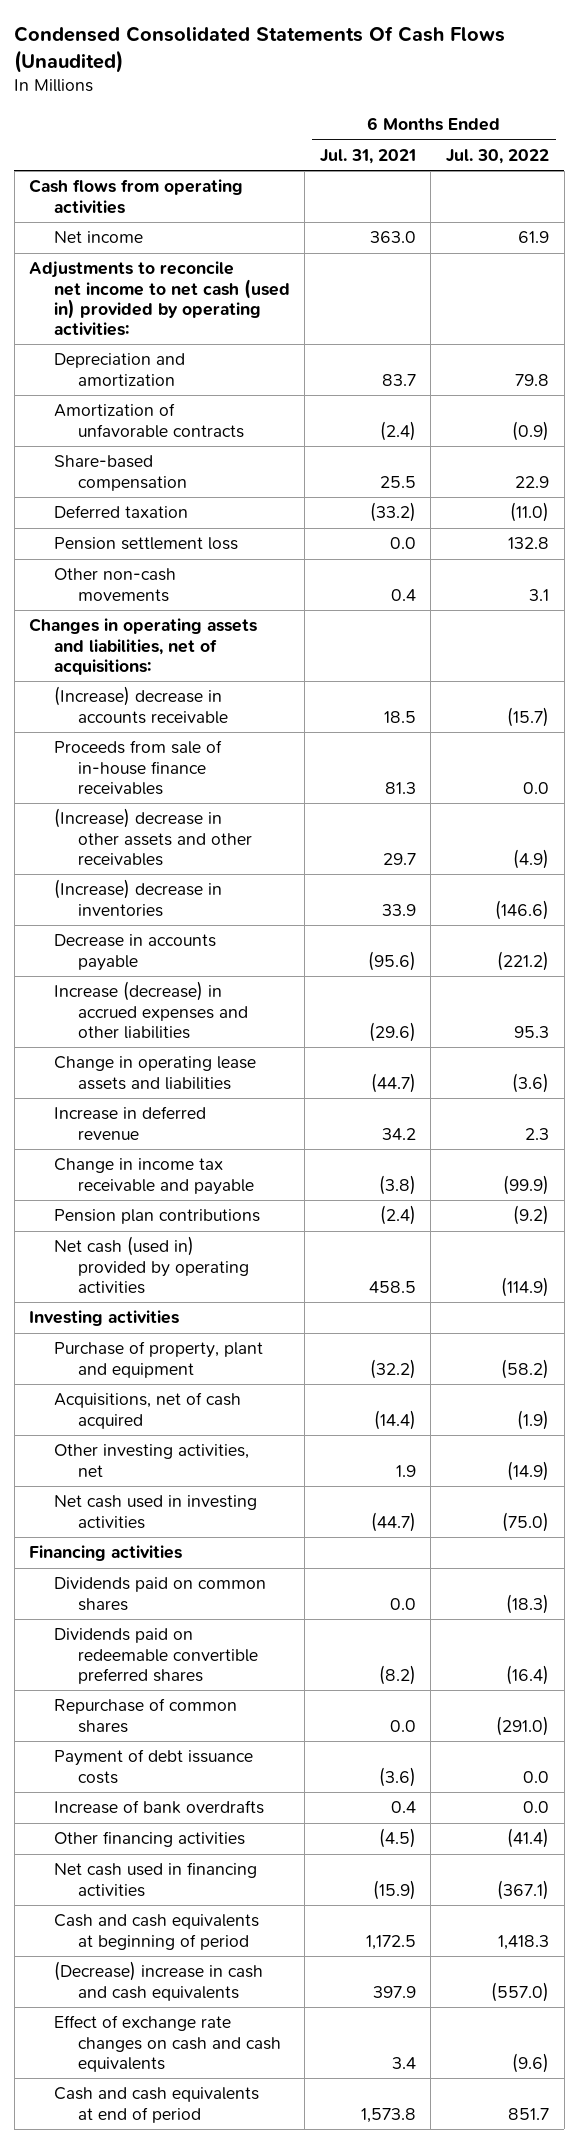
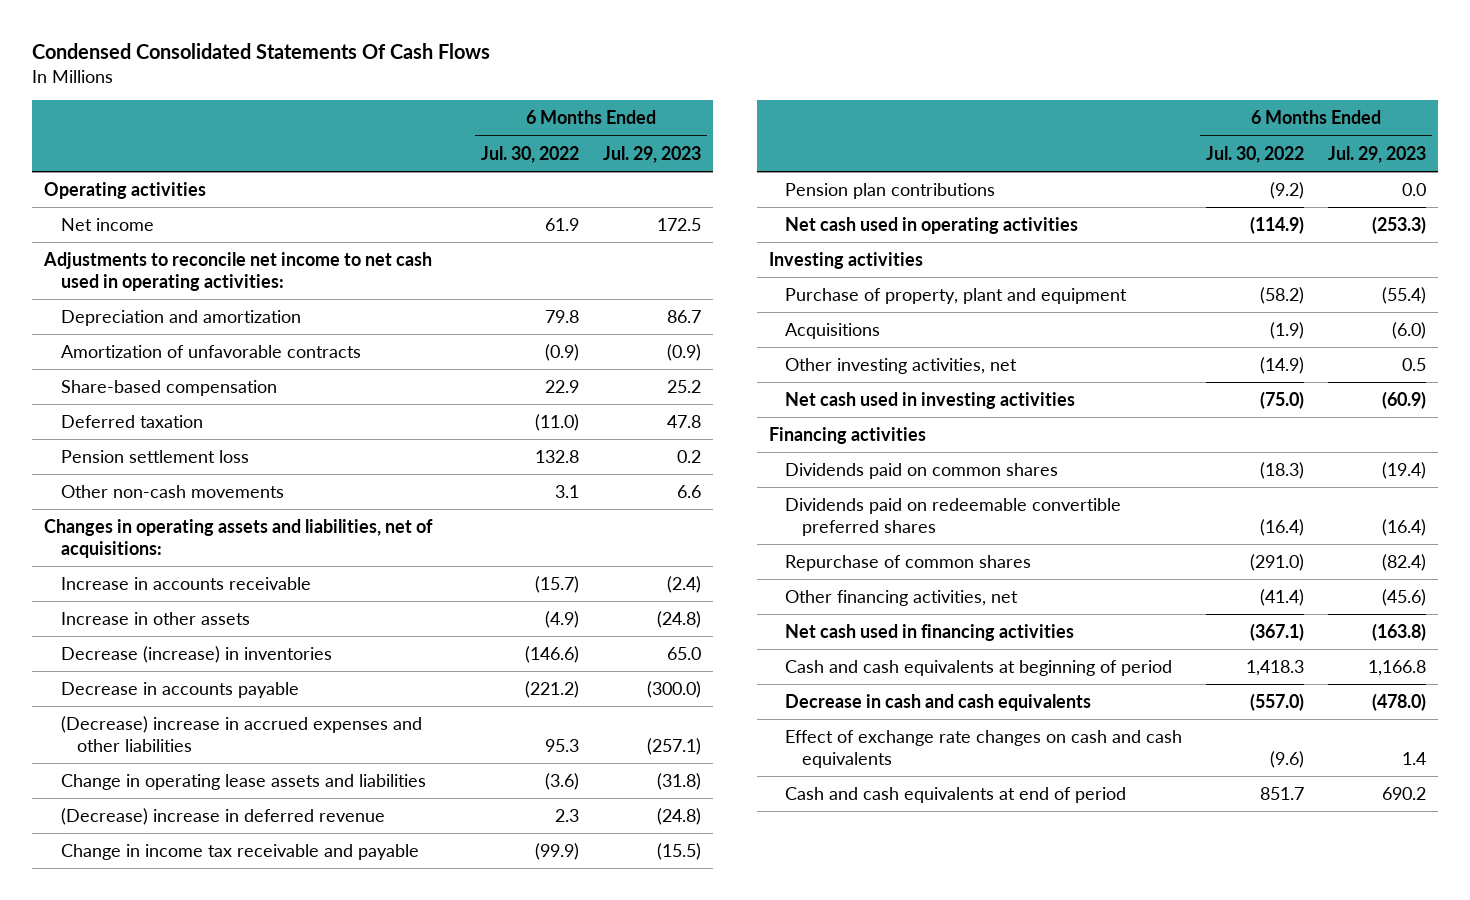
[14,25,506,73] Condensed Consolidated Statements Of Cash Flows (Unaudited) -> [32,43,491,60] Condensed Consolidated Statements Of Cash Flows
[319,148,416,164] Jul. 31, 2021 -> none
none -> [603,145,702,163] Jul. 29, 2023
[29,179,244,214] Cash flows from operating activities -> [43,182,206,200] Operating activities
[29,261,290,336] Adjustments to reconcile net income to net cash (used in) provided by operating activities: -> [42,252,432,291] Adjustments to reconcile net income to net cash used in operating activities:
[53,740,222,795] Proceeds from sale of in-house finance receivables -> none
[53,686,229,724] (Increase) decrease in accounts receivable -> [60,577,311,591] Increase in accounts receivable
[53,808,253,866] (Increase) decrease in other assets and other receivables -> [60,612,250,626] Increase in other assets
[53,879,222,917] (Increase) decrease in inventories -> [60,646,332,664] Decrease (increase) in inventories
[53,981,249,1039] Increase (decrease) in accrued expenses and other liabilities -> [60,716,422,752] (Decrease) increase in accrued expenses and other liabilities
[53,1106,206,1140] Increase in deferred revenue -> [60,808,385,826] (Decrease) increase in deferred revenue
[53,1236,250,1294] Net cash (used in) provided by operating activities -> [785,217,1079,235] Net cash used in operating activities
[53,1392,241,1429] Acquisitions, net of cash acquired -> [785,323,881,340] Acquisitions
[53,1749,253,1784] Payment of debt issuance costs -> none
[53,1800,264,1815] Increase of bank overdrafts -> none
[53,1831,245,1848] Other financing activities -> [785,590,1019,607] Other financing activities, net
[53,1961,263,2001] (Decrease) increase in cash and cash equivalents -> [785,694,1092,712] Decrease in cash and cash equivalents

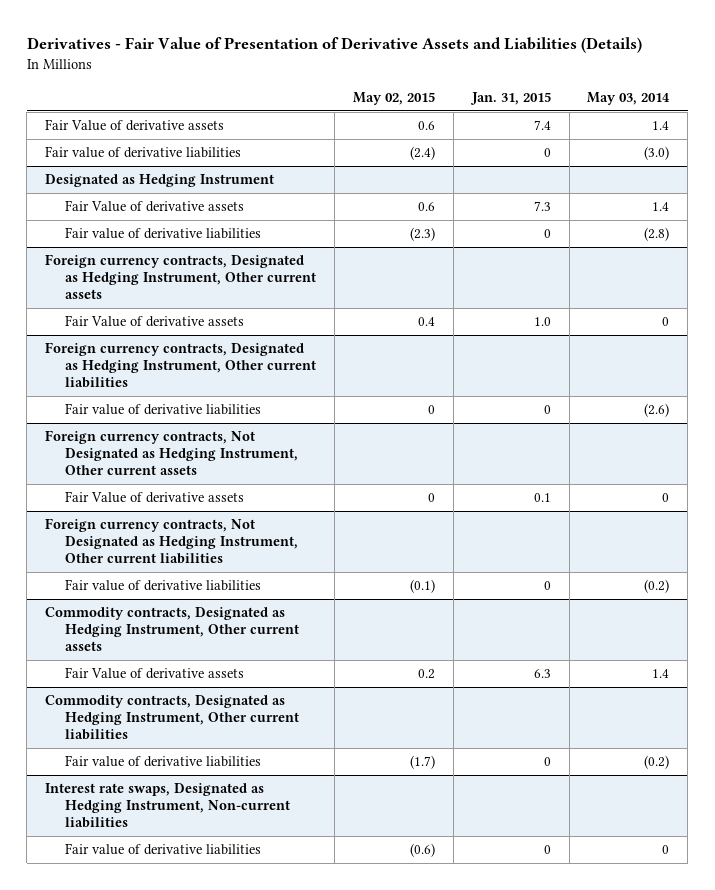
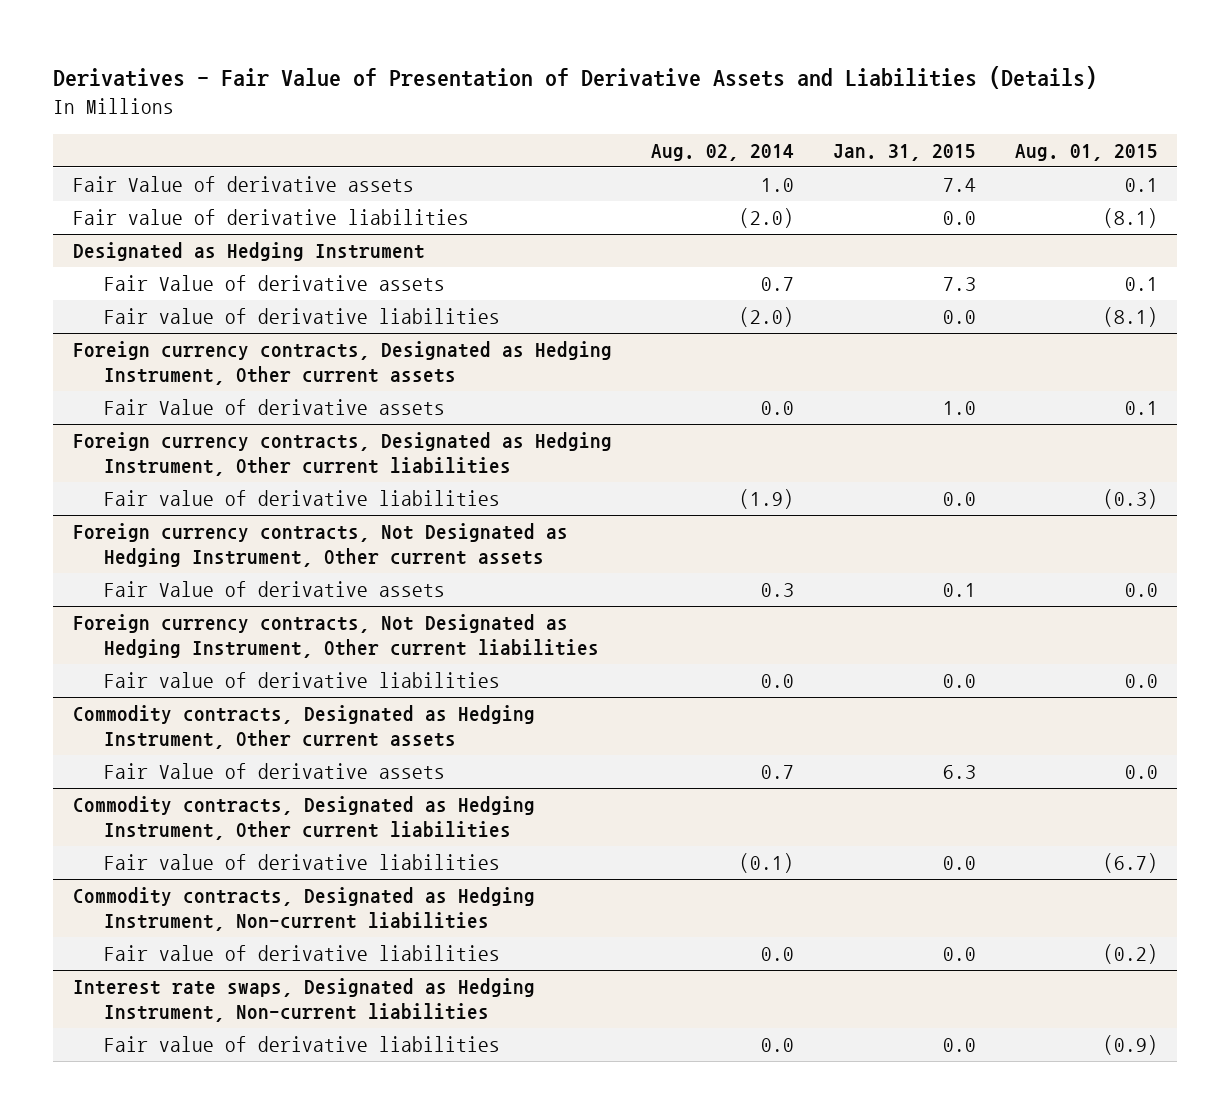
[352,91,435,105] May 02, 2015 -> none
[587,91,671,105] May 03, 2014 -> none
none -> [650,144,794,162] Aug. 02, 2014
none -> [1014,144,1158,162] Aug. 01, 2015
[543,148,551,158] 0 -> [942,211,976,226] 0.0
[543,229,551,239] 0 -> [942,310,976,325] 0.0
[543,405,551,415] 0 -> [942,492,976,507] 0.0
[543,581,551,591] 0 -> [942,674,976,689] 0.0
[543,757,551,767] 0 -> [942,856,976,871] 0.0
none -> [72,887,535,932] Commodity contracts, Designated as Hedging Instrument, Non-current liabilities
none -> [103,945,500,962] Fair value of derivative liabilities
[543,845,551,855] 0 -> [942,1038,976,1053] 0.0

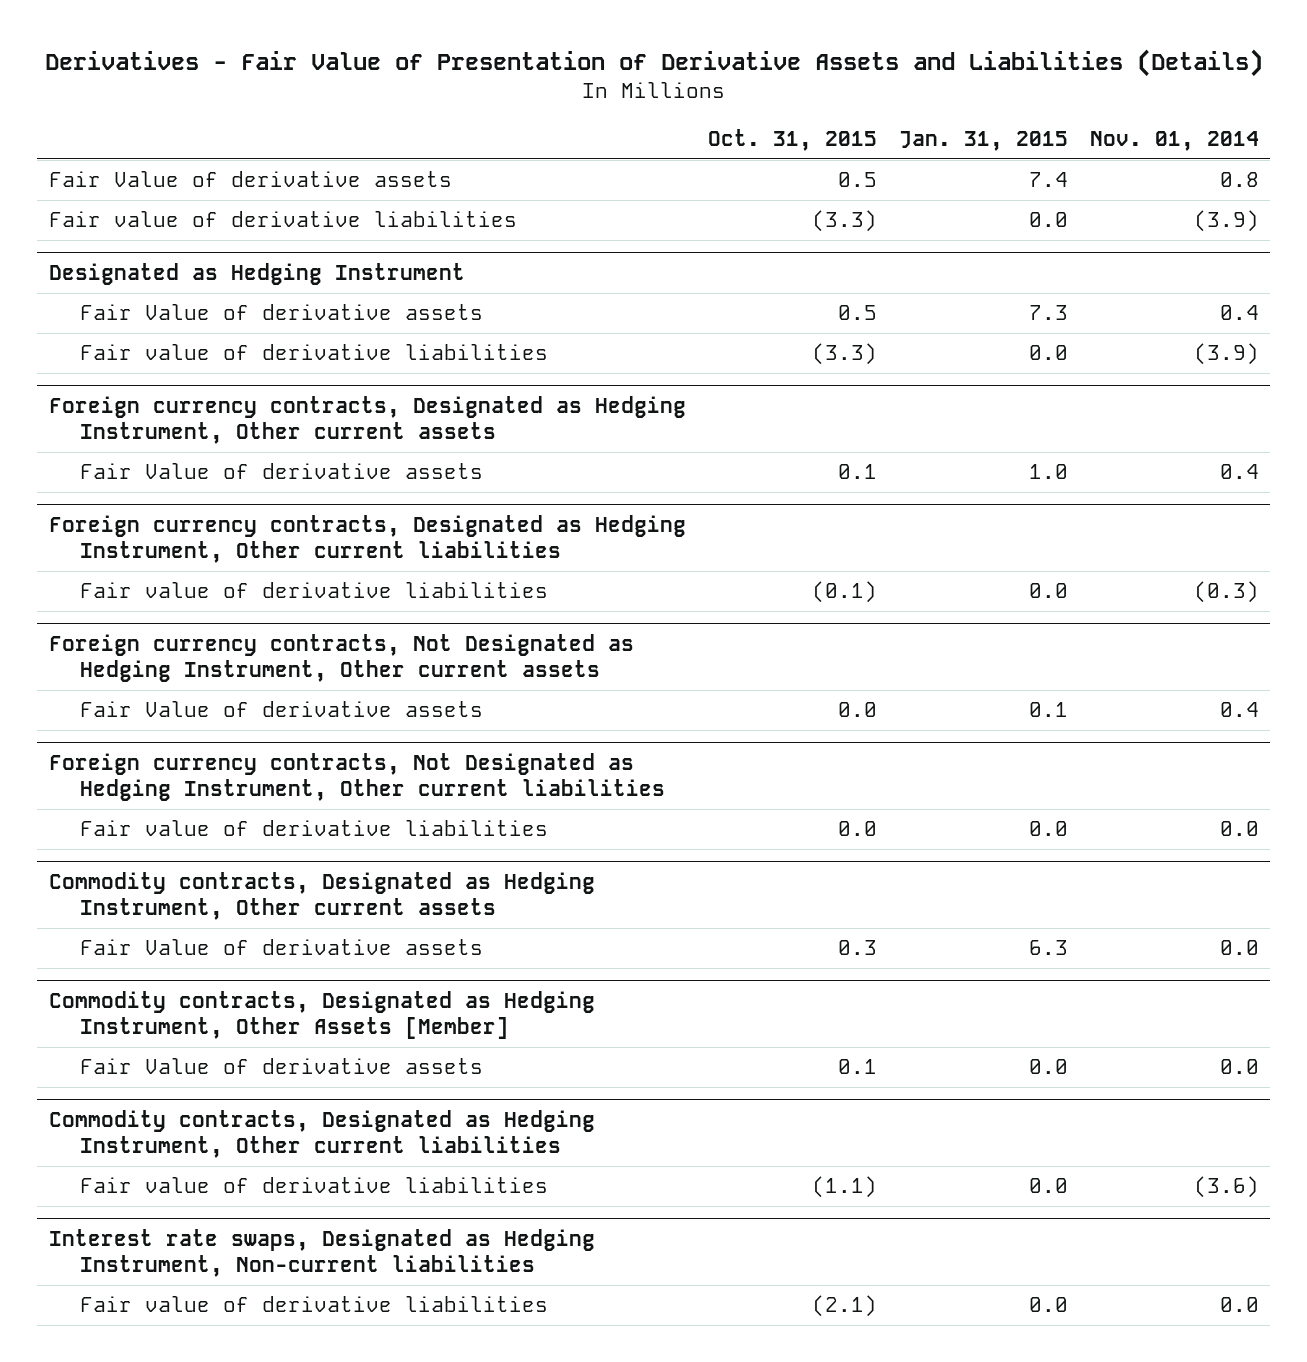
[650,144,794,162] Aug. 02, 2014 -> none
[1014,144,1158,162] Aug. 01, 2015 -> none
none -> [707,128,877,151] Oct. 31, 2015
none -> [1089,130,1259,151] Nov. 01, 2014
none -> [48,991,595,1040] Commodity contracts, Designated as Hedging Instrument, Other Assets [Member]
none -> [79,1058,483,1075] Fair Value of derivative assets
[72,887,535,932] Commodity contracts, Designated as Hedging Instrument, Non-current liabilities -> none
[103,945,500,962] Fair value of derivative liabilities -> none

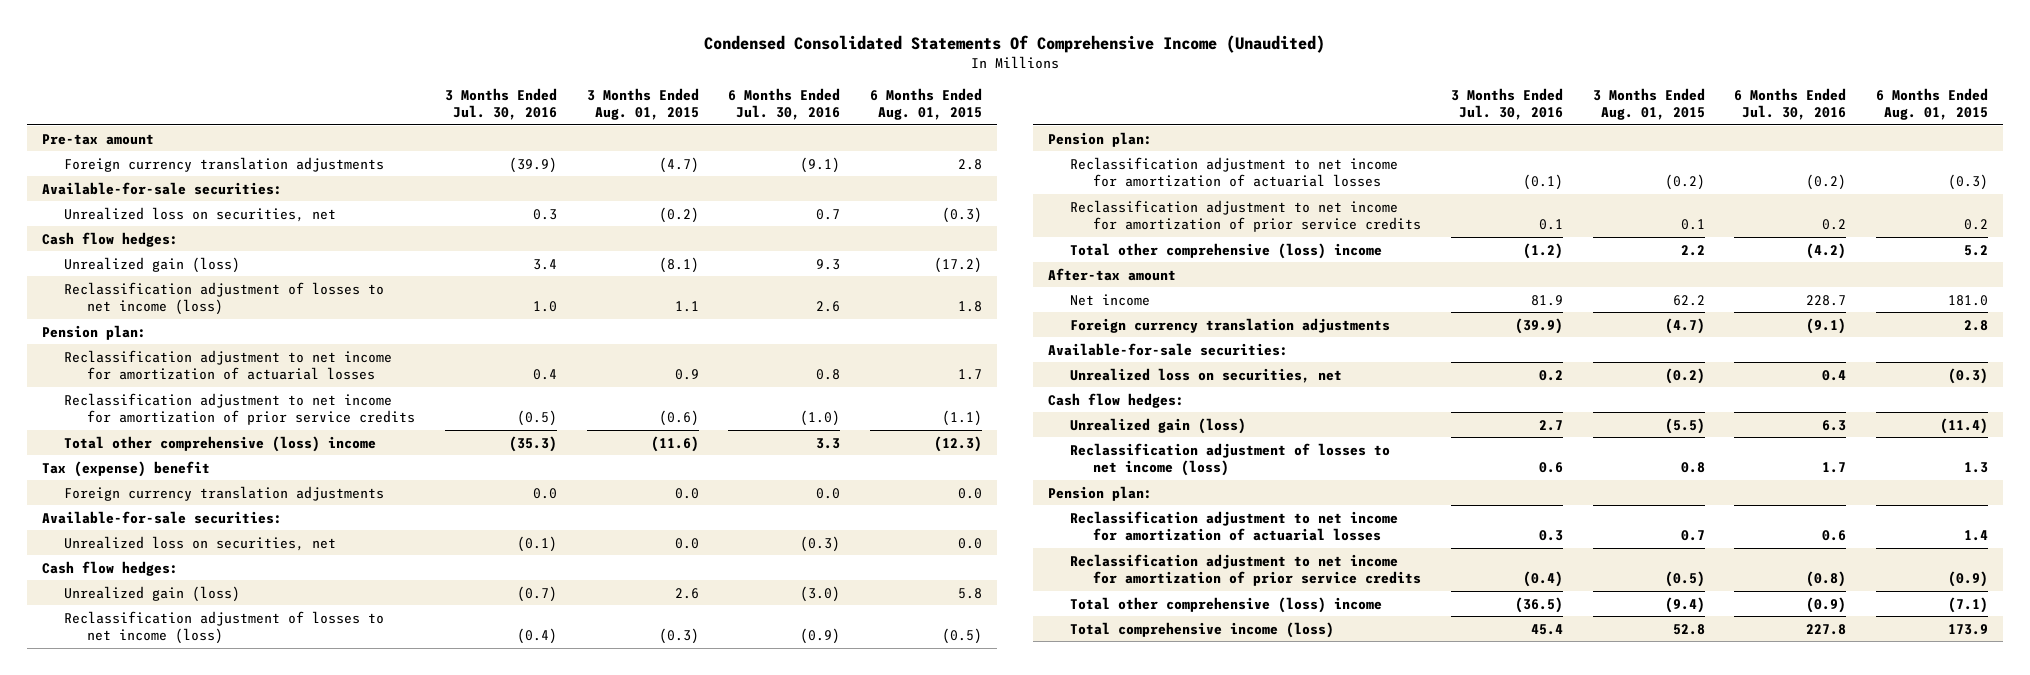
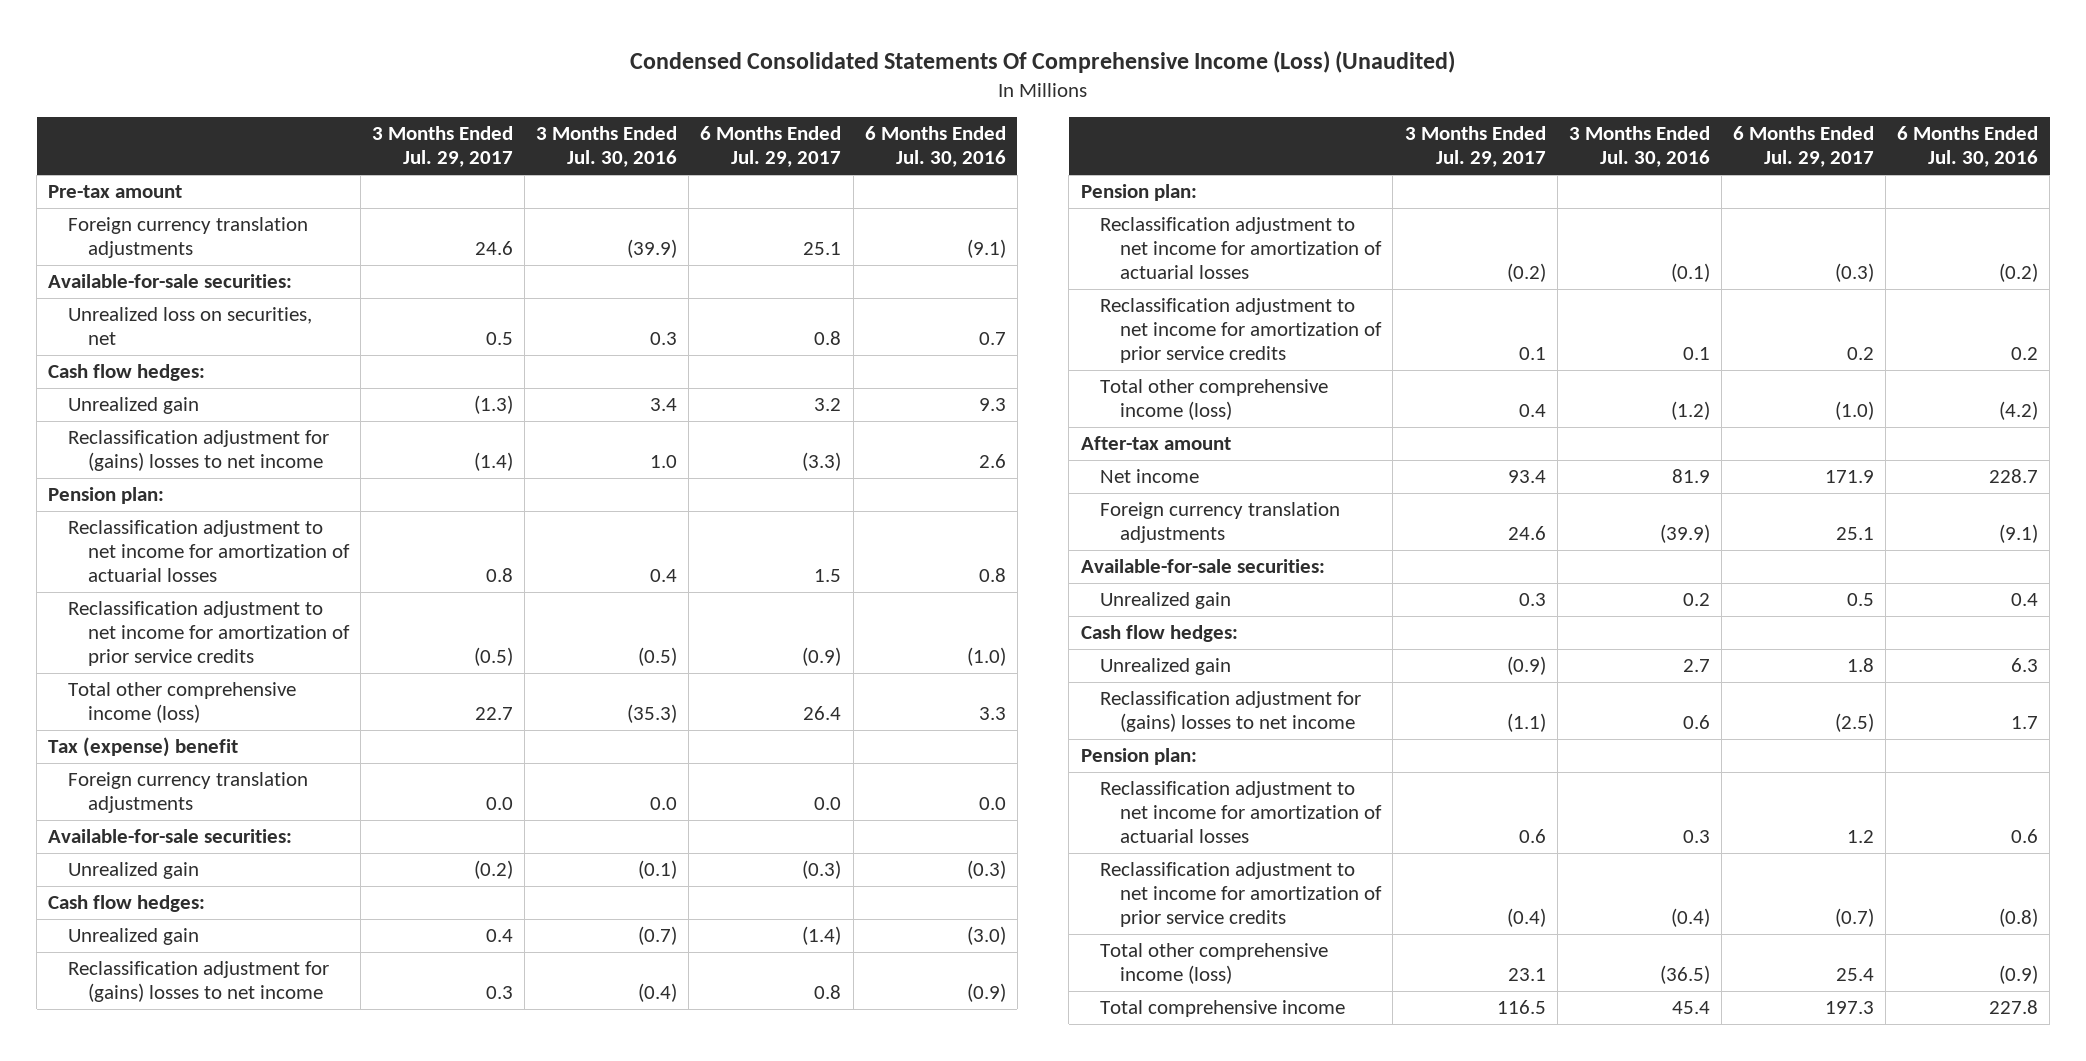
[703,34,1325,53] Condensed Consolidated Statements Of Comprehensive Income (Unaudited) -> [630,50,1456,73] Condensed Consolidated Statements Of Comprehensive Income (Loss) (Unaudited)
[586,87,699,121] 3 Months Ended Aug. 01, 2015 -> none
[870,87,983,121] 6 Months Ended Aug. 01, 2015 -> none
none -> [372,126,514,168] 3 Months Ended Jul. 29, 2017
none -> [700,126,842,168] 6 Months Ended Jul. 29, 2017
[64,256,241,273] Unrealized gain (loss) -> [68,396,200,414] Unrealized gain
[64,281,385,315] Reclassification adjustment of losses to net income (loss) -> [68,429,330,472] Reclassification adjustment for (gains) losses to net income
[64,435,377,452] Total other comprehensive (loss) income -> [68,681,297,724] Total other comprehensive income (loss)
[64,535,337,551] Unrealized loss on securities, net -> [68,861,200,879] Unrealized gain
[64,585,241,602] Unrealized gain (loss) -> [68,927,200,945] Unrealized gain
[64,610,385,644] Reclassification adjustment of losses to net income (loss) -> [68,960,330,1003] Reclassification adjustment for (gains) losses to net income
[1070,242,1383,259] Total other comprehensive (loss) income -> [1100,378,1329,421] Total other comprehensive income (loss)
[1070,367,1343,383] Unrealized loss on securities, net -> [1100,591,1232,609] Unrealized gain
[1070,417,1247,434] Unrealized gain (loss) -> [1100,657,1232,675] Unrealized gain
[1070,442,1391,476] Reclassification adjustment of losses to net income (loss) -> [1100,690,1362,733] Reclassification adjustment for (gains) losses to net income
[1070,596,1383,613] Total other comprehensive (loss) income -> [1100,942,1329,985] Total other comprehensive income (loss)
[1070,621,1335,638] Total comprehensive income (loss) -> [1100,999,1346,1017] Total comprehensive income

